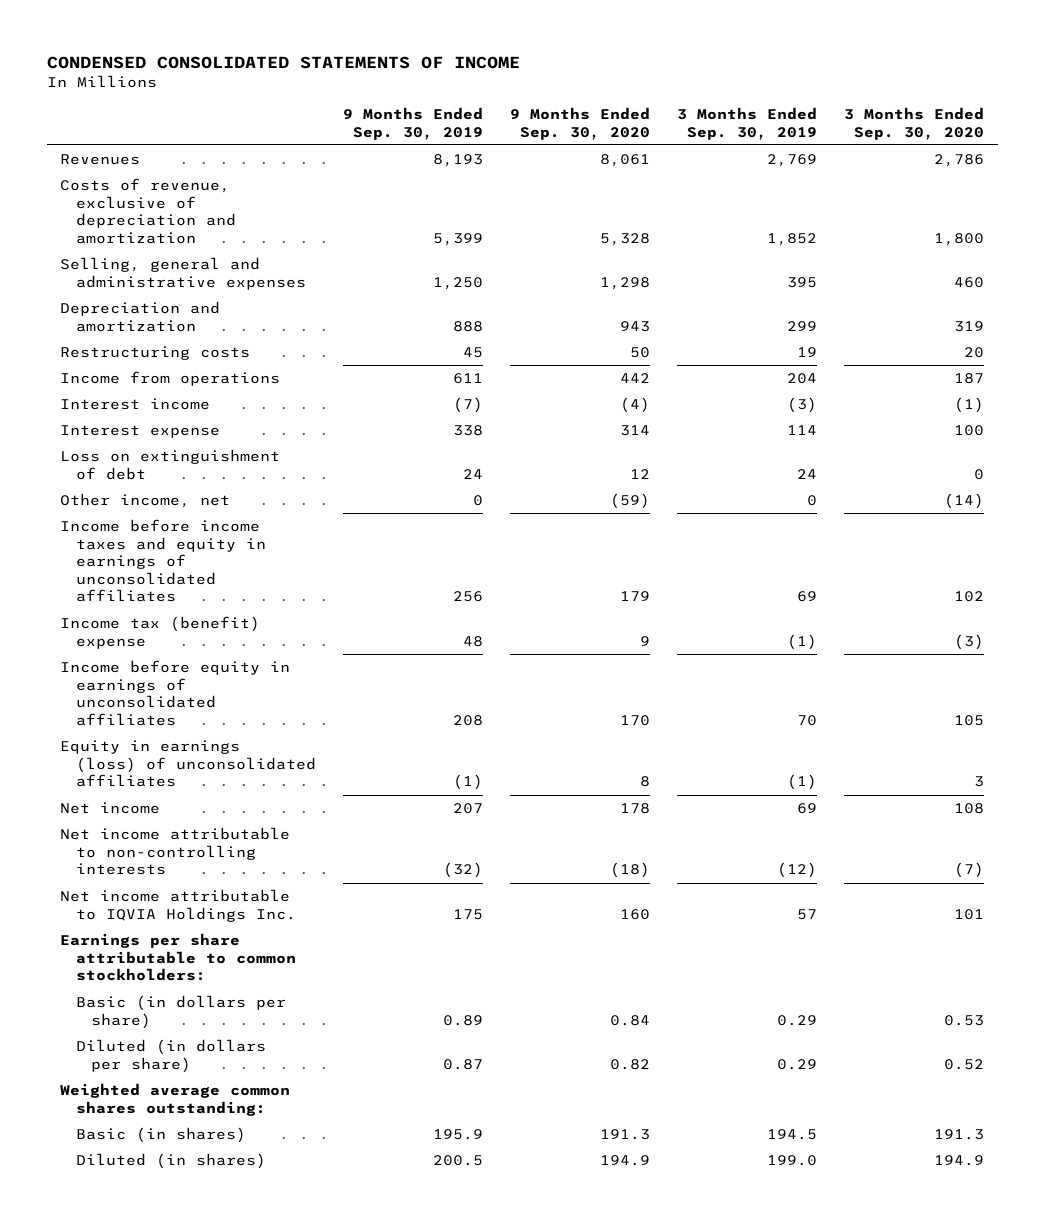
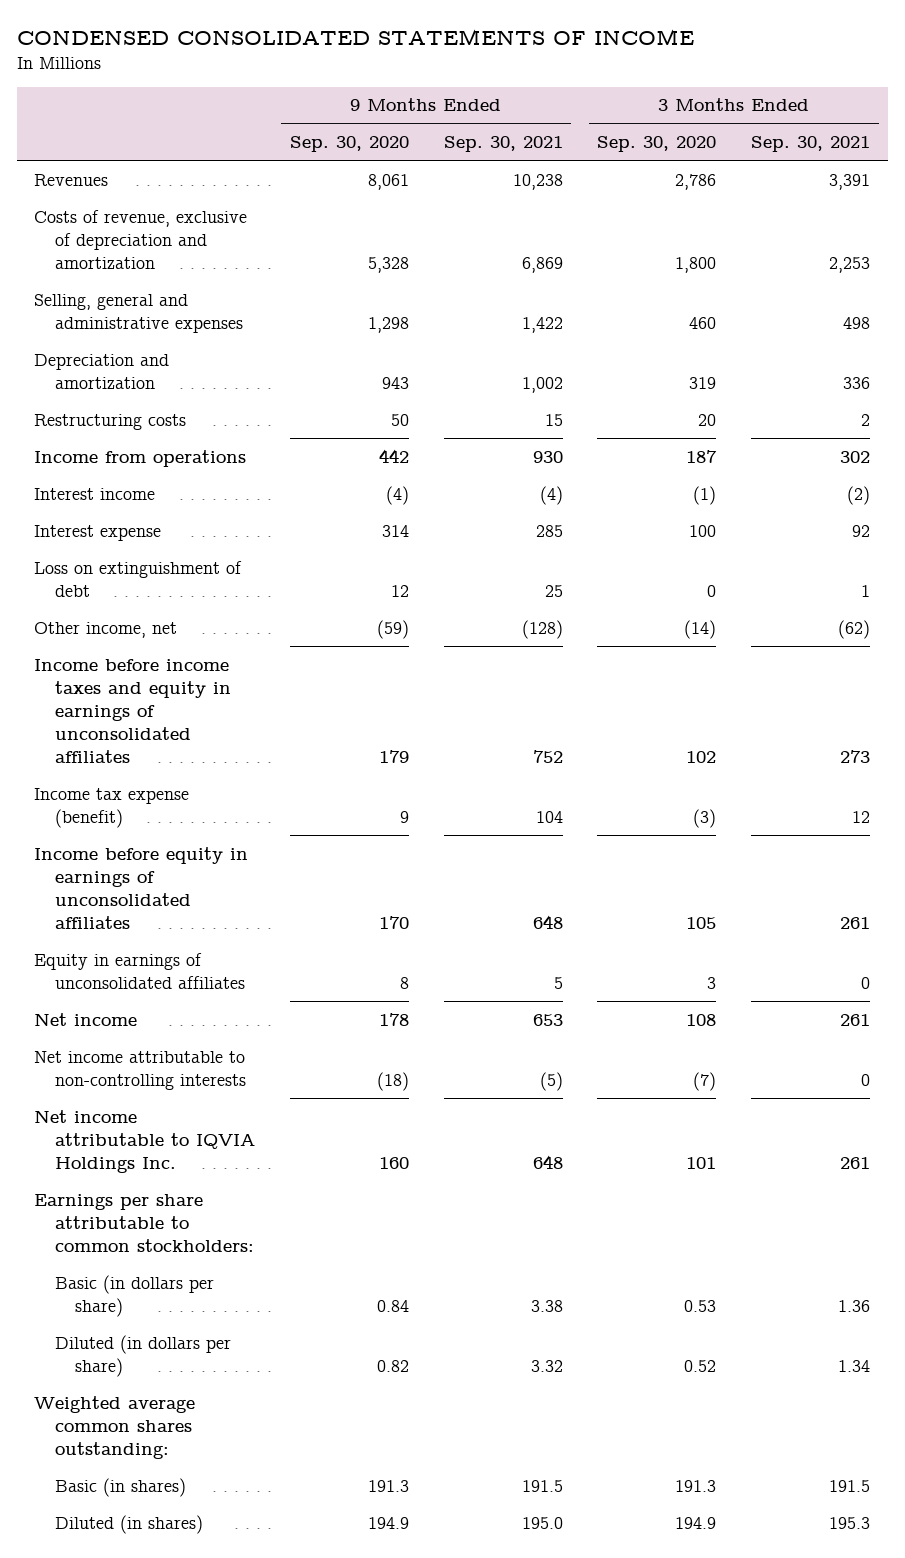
[342,106,483,140] 9 Months Ended Sep. 30, 2019 -> none
[677,106,818,140] 3 Months Ended Sep. 30, 2019 -> none
none -> [443,135,563,152] Sep. 30, 2021
none -> [751,135,871,152] Sep. 30, 2021
[60,616,261,649] Income tax (benefit) expense -> [34,787,190,828] Income tax expense (benefit)
[60,740,316,788] Equity in earnings (loss) of unconsolidated affiliates -> [34,952,245,989] Equity in earnings of unconsolidated affiliates

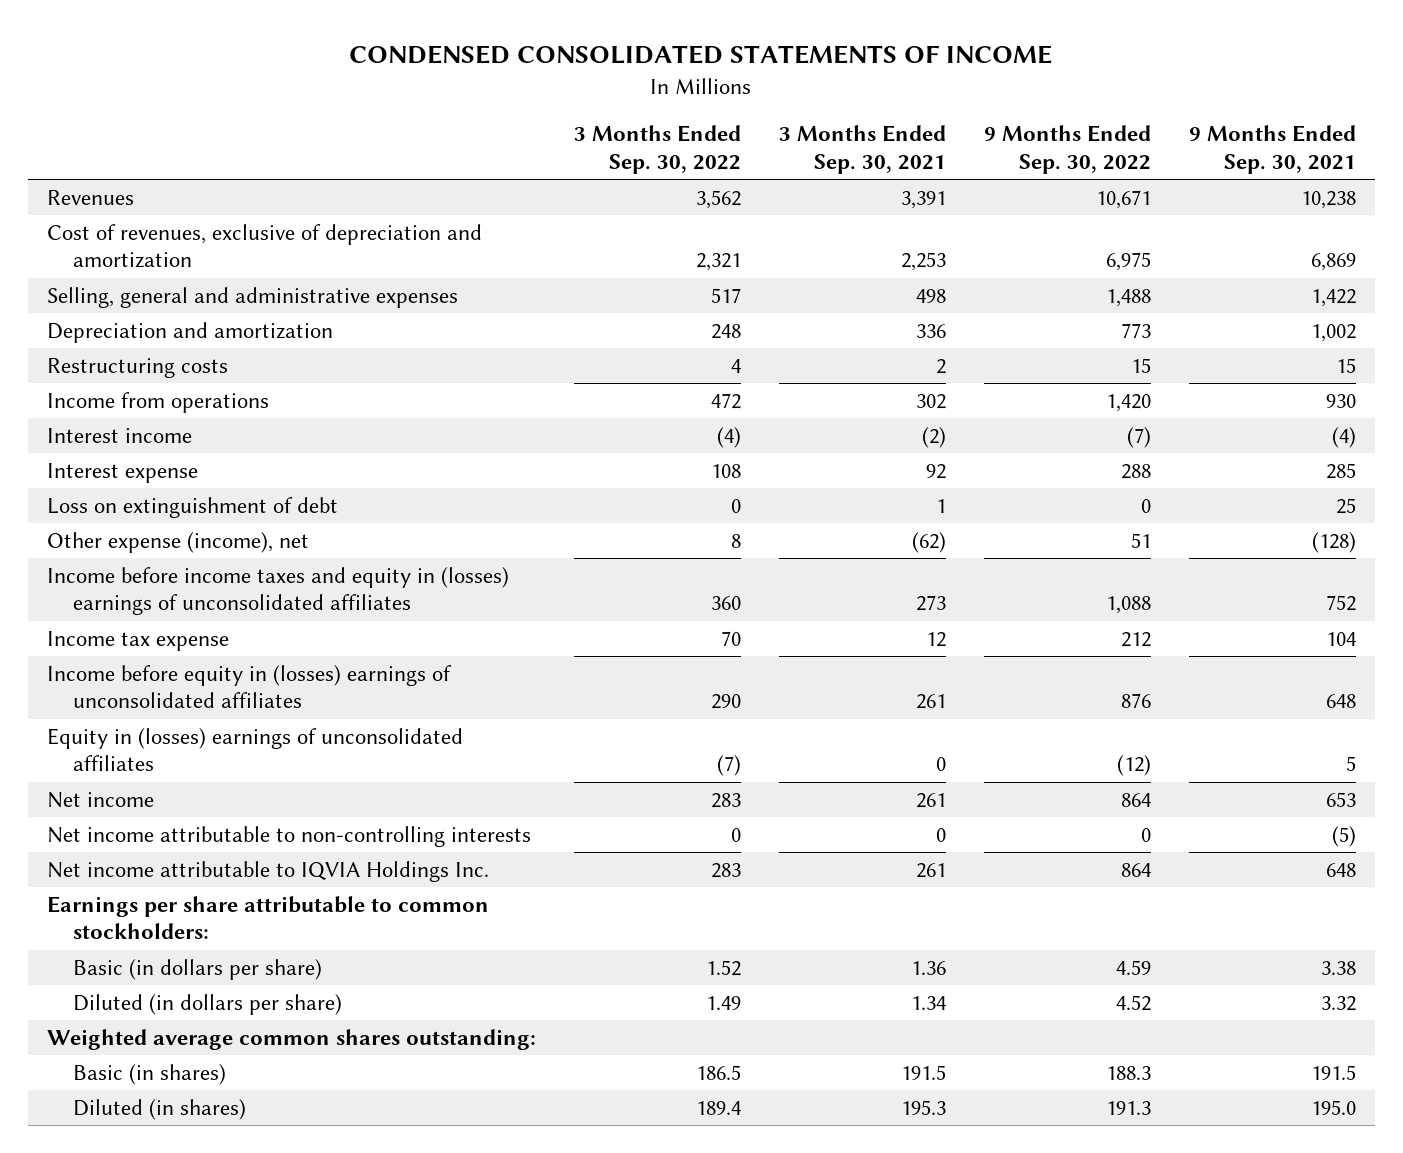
[289,135,409,152] Sep. 30, 2020 -> none
[597,135,717,152] Sep. 30, 2020 -> none
none -> [573,125,741,174] 3 Months Ended Sep. 30, 2022
none -> [984,125,1152,174] 9 Months Ended Sep. 30, 2022
[34,209,248,269] Costs of revenue, exclusive of depreciation and amortization -> [46,223,482,269] Cost of revenues, exclusive of depreciation and amortization
[34,621,178,638] Other income, net -> [46,531,309,553] Other expense (income), net
[34,658,231,763] Income before income taxes and equity in earnings of unconsolidated affiliates -> [46,566,509,616] Income before income taxes and equity in (losses) earnings of unconsolidated affiliates
[34,787,190,828] Income tax expense (benefit) -> [46,630,229,651] Income tax expense
[34,846,249,929] Income before equity in earnings of unconsolidated affiliates -> [46,664,452,709] Income before equity in (losses) earnings of unconsolidated affiliates
[34,952,245,989] Equity in earnings of unconsolidated affiliates -> [46,727,463,772] Equity in (losses) earnings of unconsolidated affiliates

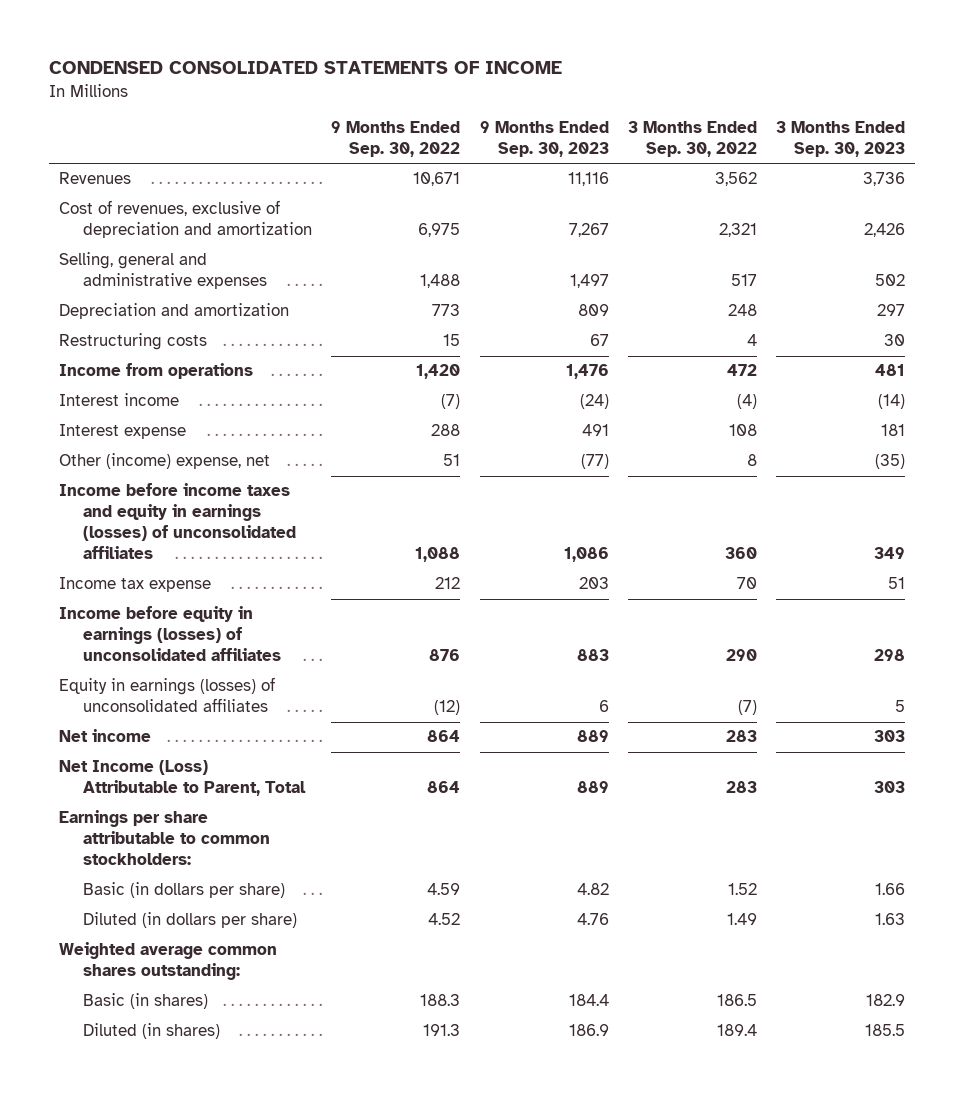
[778,125,946,174] 3 Months Ended Sep. 30, 2021 -> none
[1189,125,1357,174] 9 Months Ended Sep. 30, 2021 -> none
none -> [479,121,609,158] 9 Months Ended Sep. 30, 2023
none -> [776,121,906,158] 3 Months Ended Sep. 30, 2023
[46,496,338,518] Loss on extinguishment of debt -> none
[46,531,309,553] Other expense (income), net -> [58,453,270,470] Other (income) expense, net
[46,566,509,616] Income before income taxes and equity in (losses) earnings of unconsolidated affiliates -> [58,483,297,560] Income before income taxes and equity in earnings (losses) of unconsolidated affiliates
[46,664,452,709] Income before equity in (losses) earnings of unconsolidated affiliates -> [58,606,282,662] Income before equity in earnings (losses) of unconsolidated affiliates
[46,727,463,772] Equity in (losses) earnings of unconsolidated affiliates -> [58,677,275,713] Equity in earnings (losses) of unconsolidated affiliates
[46,825,531,847] Net income attributable to non-controlling interests -> none
[46,860,489,882] Net income attributable to IQVIA Holdings Inc. -> [58,760,307,797] Net Income (Loss) Attributable to Parent, Total

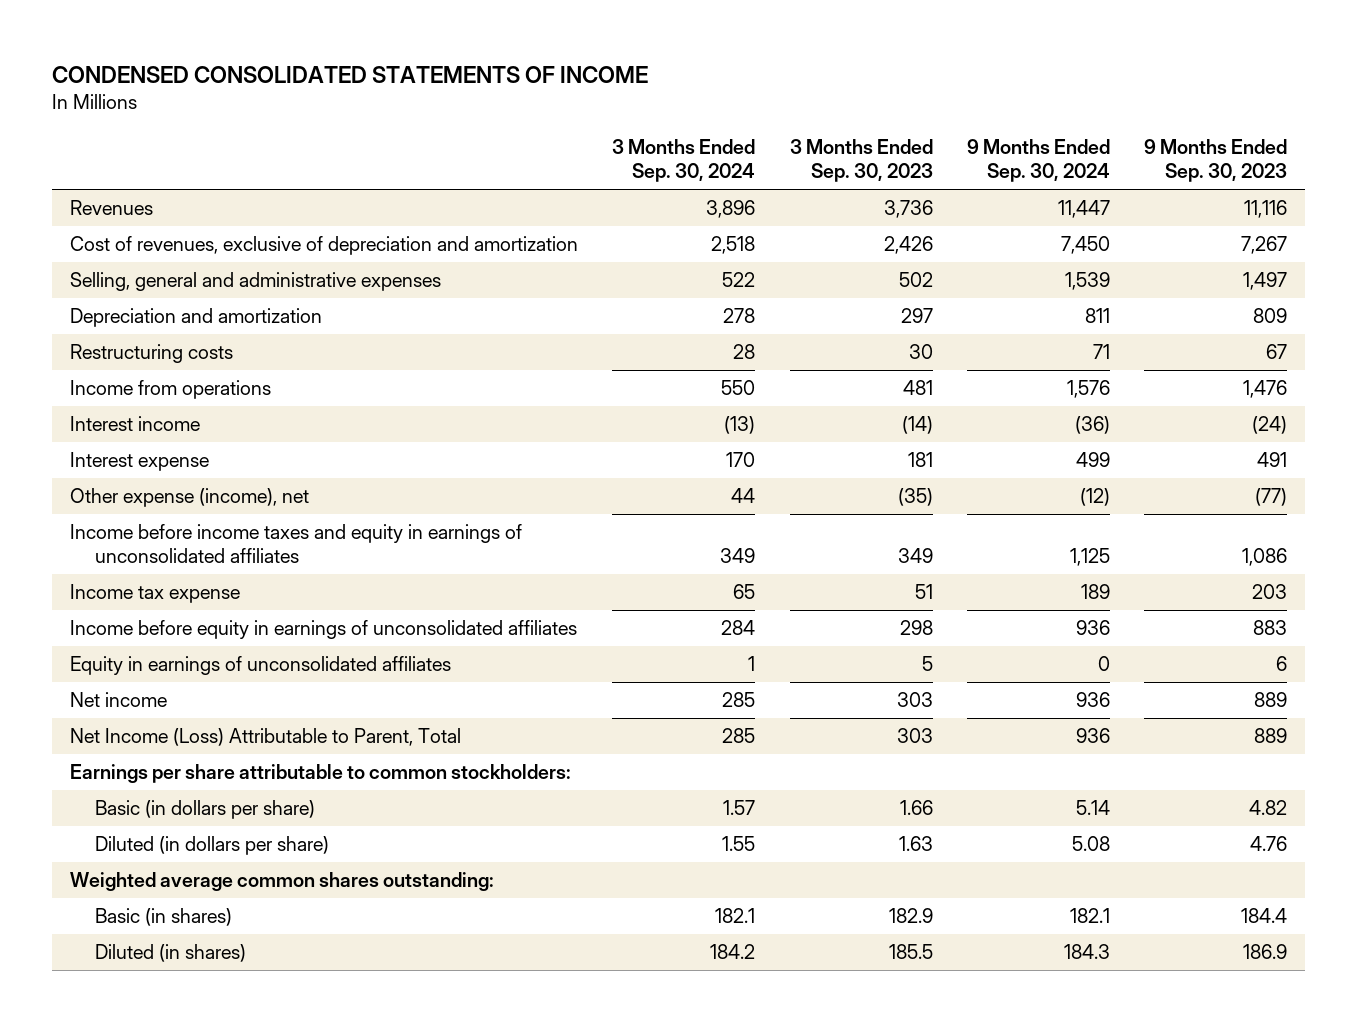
[331,121,461,158] 9 Months Ended Sep. 30, 2022 -> none
[627,121,757,158] 3 Months Ended Sep. 30, 2022 -> none
none -> [612,138,756,182] 3 Months Ended Sep. 30, 2024
none -> [967,138,1111,182] 9 Months Ended Sep. 30, 2024
[58,453,270,470] Other (income) expense, net -> [69,488,309,508] Other expense (income), net
[58,483,297,560] Income before income taxes and equity in earnings (losses) of unconsolidated affiliates -> [69,524,522,564] Income before income taxes and equity in earnings of unconsolidated affiliates
[58,606,282,662] Income before equity in earnings (losses) of unconsolidated affiliates -> [69,620,577,640] Income before equity in earnings of unconsolidated affiliates
[58,677,275,713] Equity in earnings (losses) of unconsolidated affiliates -> [69,656,451,676] Equity in earnings of unconsolidated affiliates

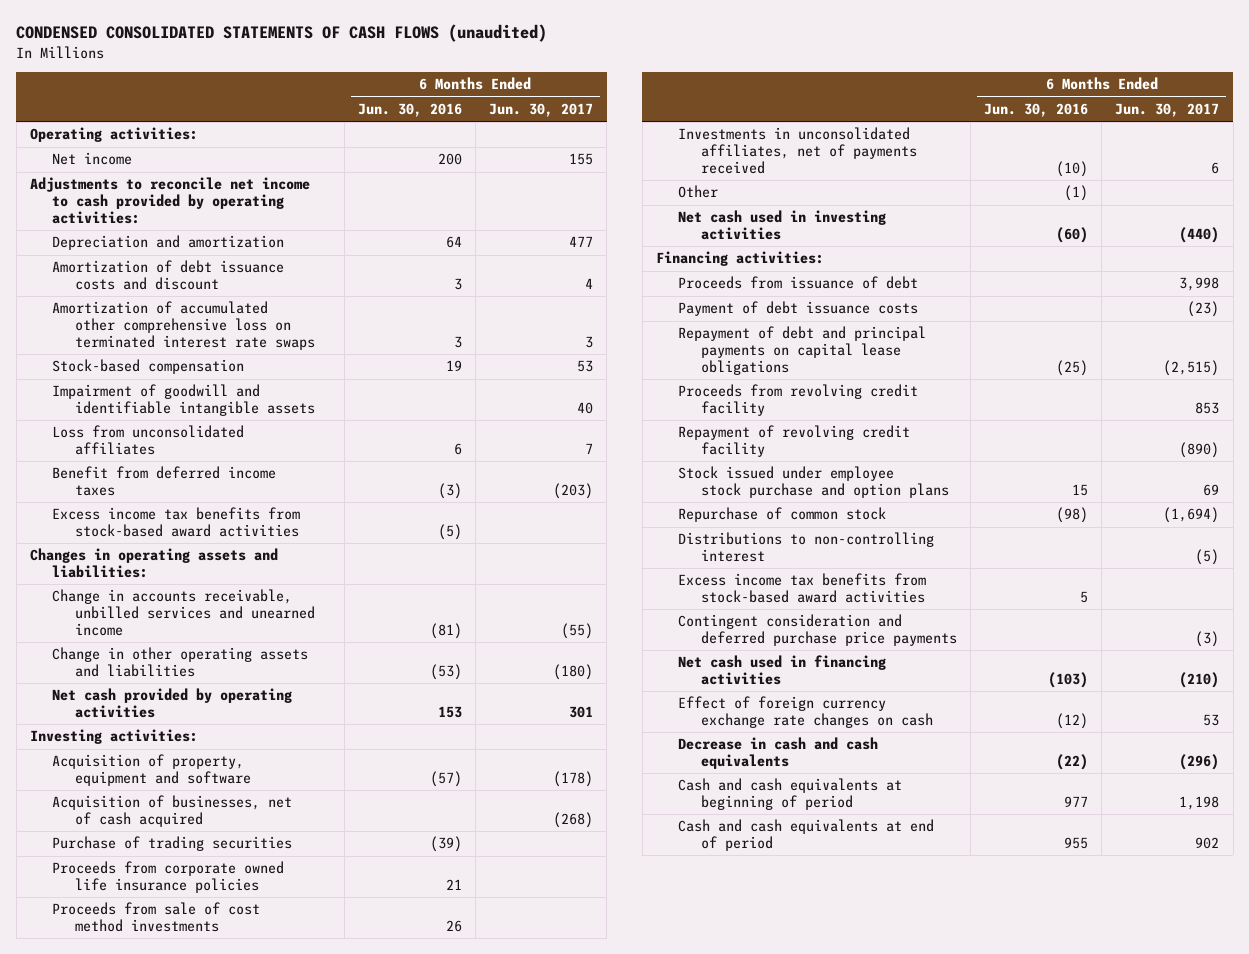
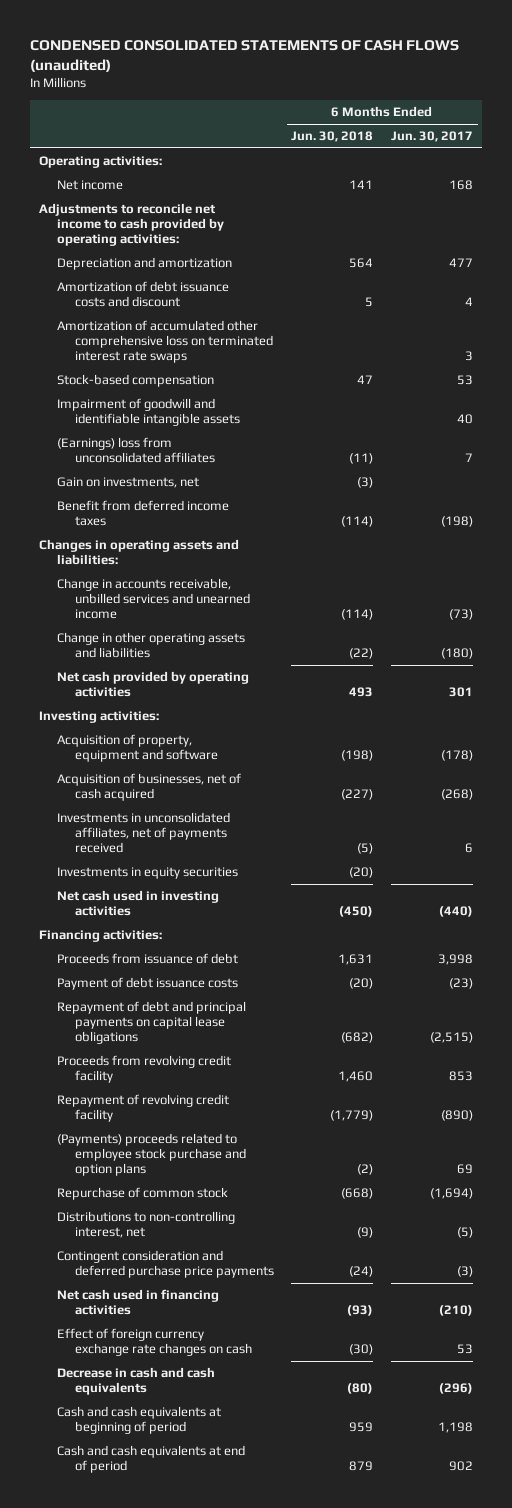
[357,102,462,117] Jun. 30, 2016 -> none
none -> [291,131,374,143] Jun. 30, 2018
[569,153,594,166] 155 -> [449,180,474,191] 168
[52,507,301,537] Excess income tax benefits from stock-based award activities -> none
[52,425,245,455] Loss from unconsolidated affiliates -> [56,437,215,464] (Earnings) loss from unconsolidated affiliates
none -> [56,477,199,489] Gain on investments, net
[553,482,594,499] (203) -> [441,516,474,528] (198)
[561,622,594,639] (55) -> [449,609,474,621] (73)
[52,836,293,852] Purchase of trading securities -> none
[52,861,285,893] Proceeds from corporate owned life insurance policies -> none
[52,902,261,932] Proceeds from sale of cost method investments -> none
[678,185,719,199] Other -> none
none -> [56,867,238,880] Investments in equity securities
[678,466,949,498] Stock issued under employee stock purchase and option plans -> [56,1133,246,1177] (Payments) proceeds related to employee stock purchase and option plans
[678,573,927,603] Excess income tax benefits from stock-based award activities -> none
[678,532,935,562] Distributions to non-controlling interest -> [56,1211,235,1239] Distributions to non-controlling interest, net

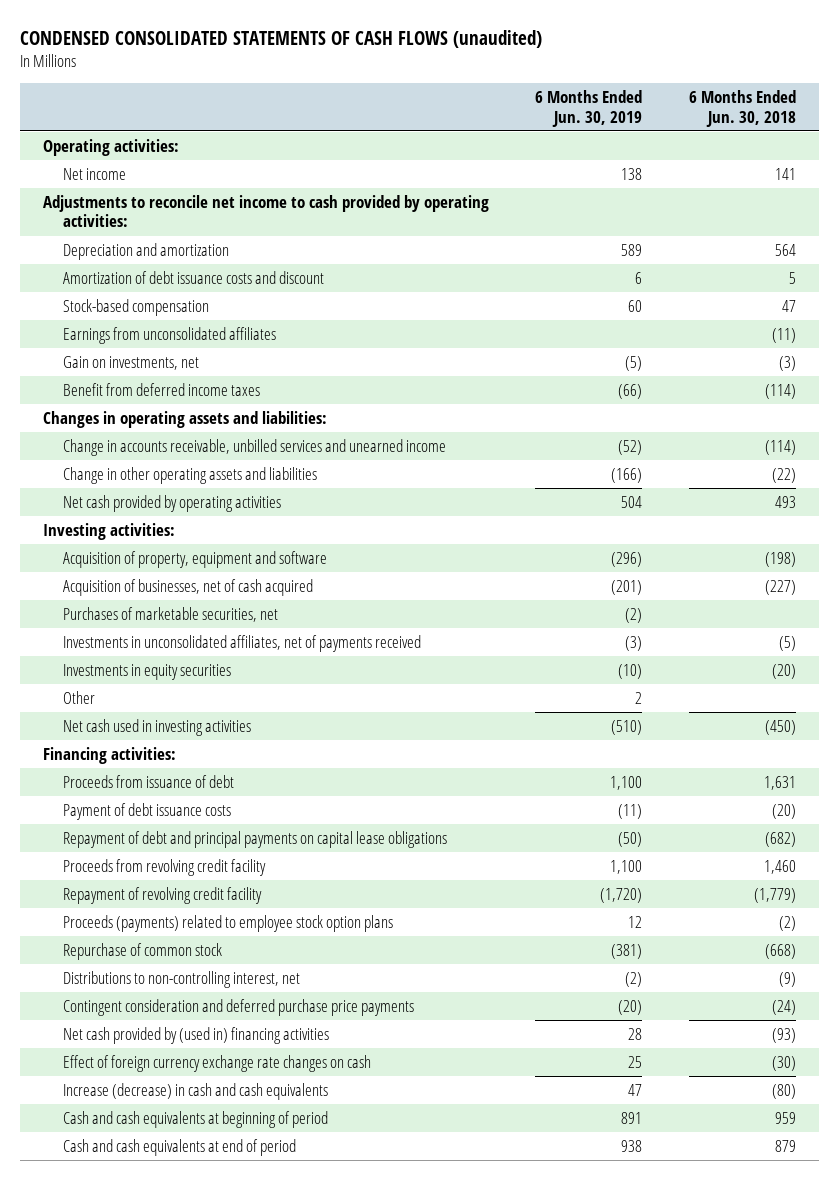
[391,131,474,143] Jun. 30, 2017 -> none
none -> [535,89,643,127] 6 Months Ended Jun. 30, 2019
[56,320,273,364] Amortization of accumulated other comprehensive loss on terminated interest rate swaps -> none
[56,398,240,427] Impairment of goodwill and identifiable intangible assets -> none
[56,437,215,464] (Earnings) loss from unconsolidated affiliates -> [62,326,276,344] Earnings from unconsolidated affiliates
none -> [62,606,278,622] Purchases of marketable securities, net
none -> [62,690,95,704] Other
[56,1133,246,1177] (Payments) proceeds related to employee stock purchase and option plans -> [62,914,393,932] Proceeds (payments) related to employee stock option plans
[56,1289,219,1316] Net cash used in financing activities -> [62,1026,329,1044] Net cash provided by (used in) financing activities
[56,1367,215,1396] Decrease in cash and cash equivalents -> [62,1082,328,1100] Increase (decrease) in cash and cash equivalents

